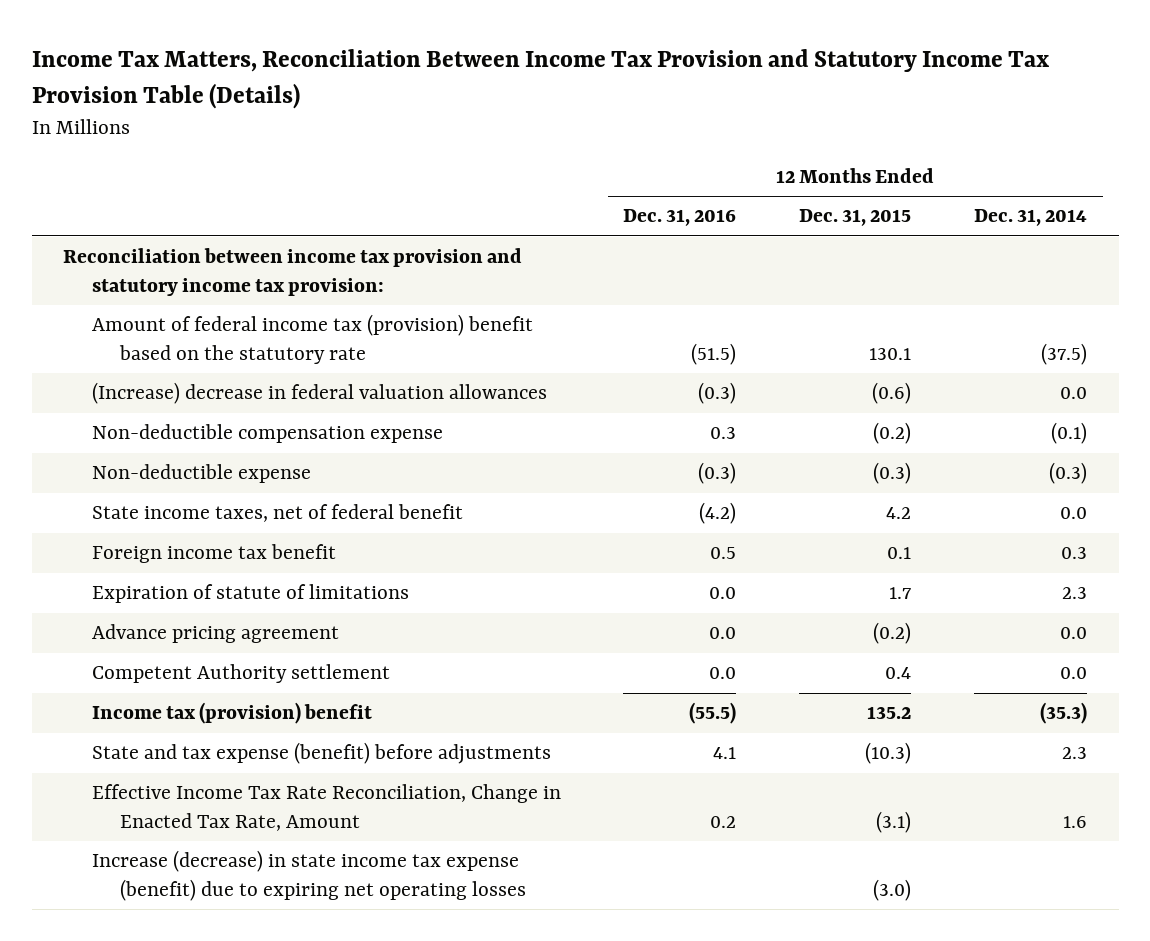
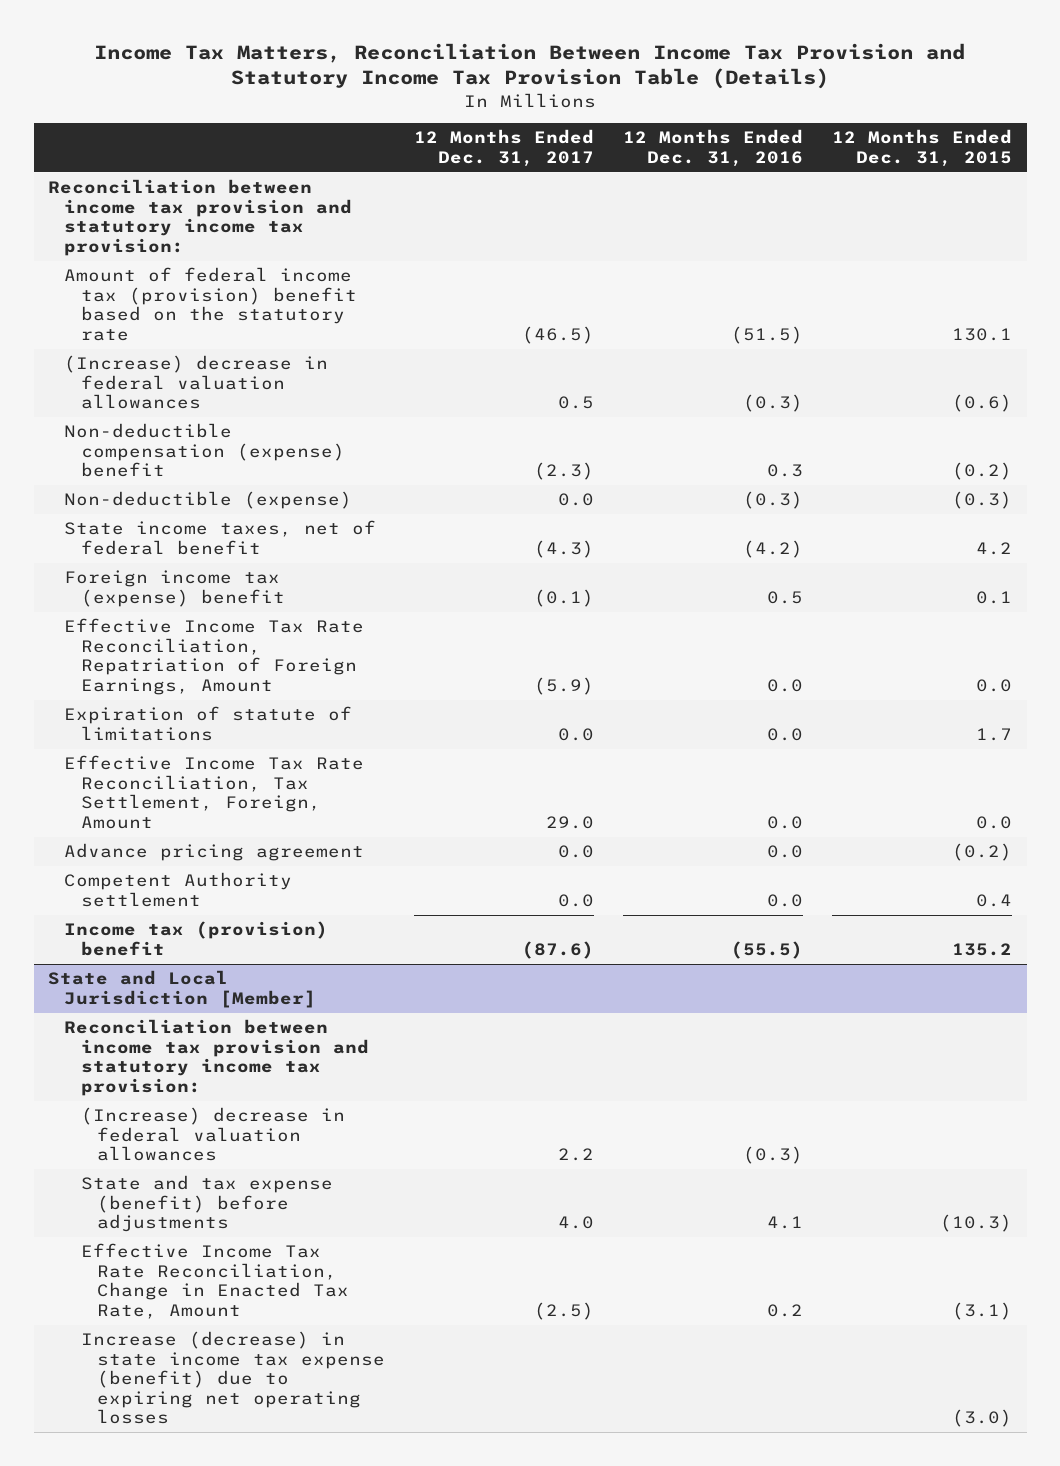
[974,209,1088,227] Dec. 31, 2014 -> none
none -> [413,129,594,167] 12 Months Ended Dec. 31, 2017
[91,424,443,444] Non-deductible compensation expense -> [64,423,345,478] Non-deductible compensation (expense) benefit
[91,464,311,484] Non-deductible expense -> [64,491,353,510] Non-deductible (expense)
[91,544,336,564] Foreign income tax benefit -> [64,570,285,607] Foreign income tax (expense) benefit
none -> [64,618,365,695] Effective Income Tax Rate Reconciliation, Repatriation of Foreign Earnings, Amount
none -> [64,755,365,829] Effective Income Tax Rate Reconciliation, Tax Settlement, Foreign, Amount
none -> [48,970,317,1008] State and Local Jurisdiction [Member]
none -> [64,1019,369,1096] Reconciliation between income tax provision and statutory income tax provision:
none -> [80,1107,345,1162] (Increase) decrease in federal valuation allowances

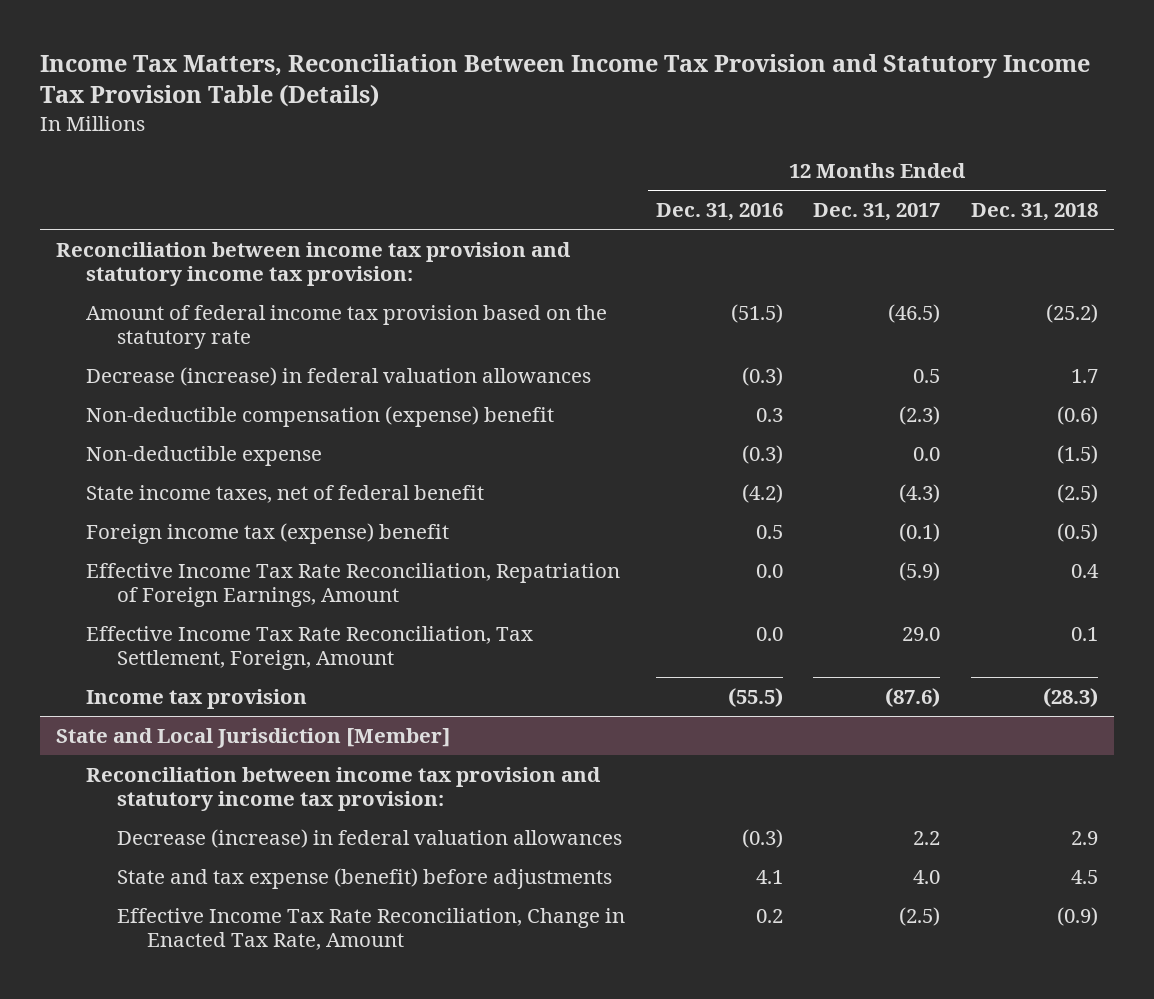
[832,129,1013,167] 12 Months Ended Dec. 31, 2015 -> none
none -> [971,203,1099,222] Dec. 31, 2018
[64,267,357,341] Amount of federal income tax (provision) benefit based on the statutory rate -> [86,304,608,350] Amount of federal income tax provision based on the statutory rate
[64,355,329,410] (Increase) decrease in federal valuation allowances -> [86,366,592,386] Decrease (increase) in federal valuation allowances
[64,491,353,510] Non-deductible (expense) -> [86,445,323,466] Non-deductible expense
[64,706,353,741] Expiration of statute of limitations -> none
[64,843,365,862] Advance pricing agreement -> none
[64,872,293,907] Competent Authority settlement -> none
[64,921,329,956] Income tax (provision) benefit -> [86,688,308,709] Income tax provision
[80,1107,345,1162] (Increase) decrease in federal valuation allowances -> [116,828,622,848] Decrease (increase) in federal valuation allowances
[80,1331,385,1424] Increase (decrease) in state income tax expense (benefit) due to expiring net operating losses -> none

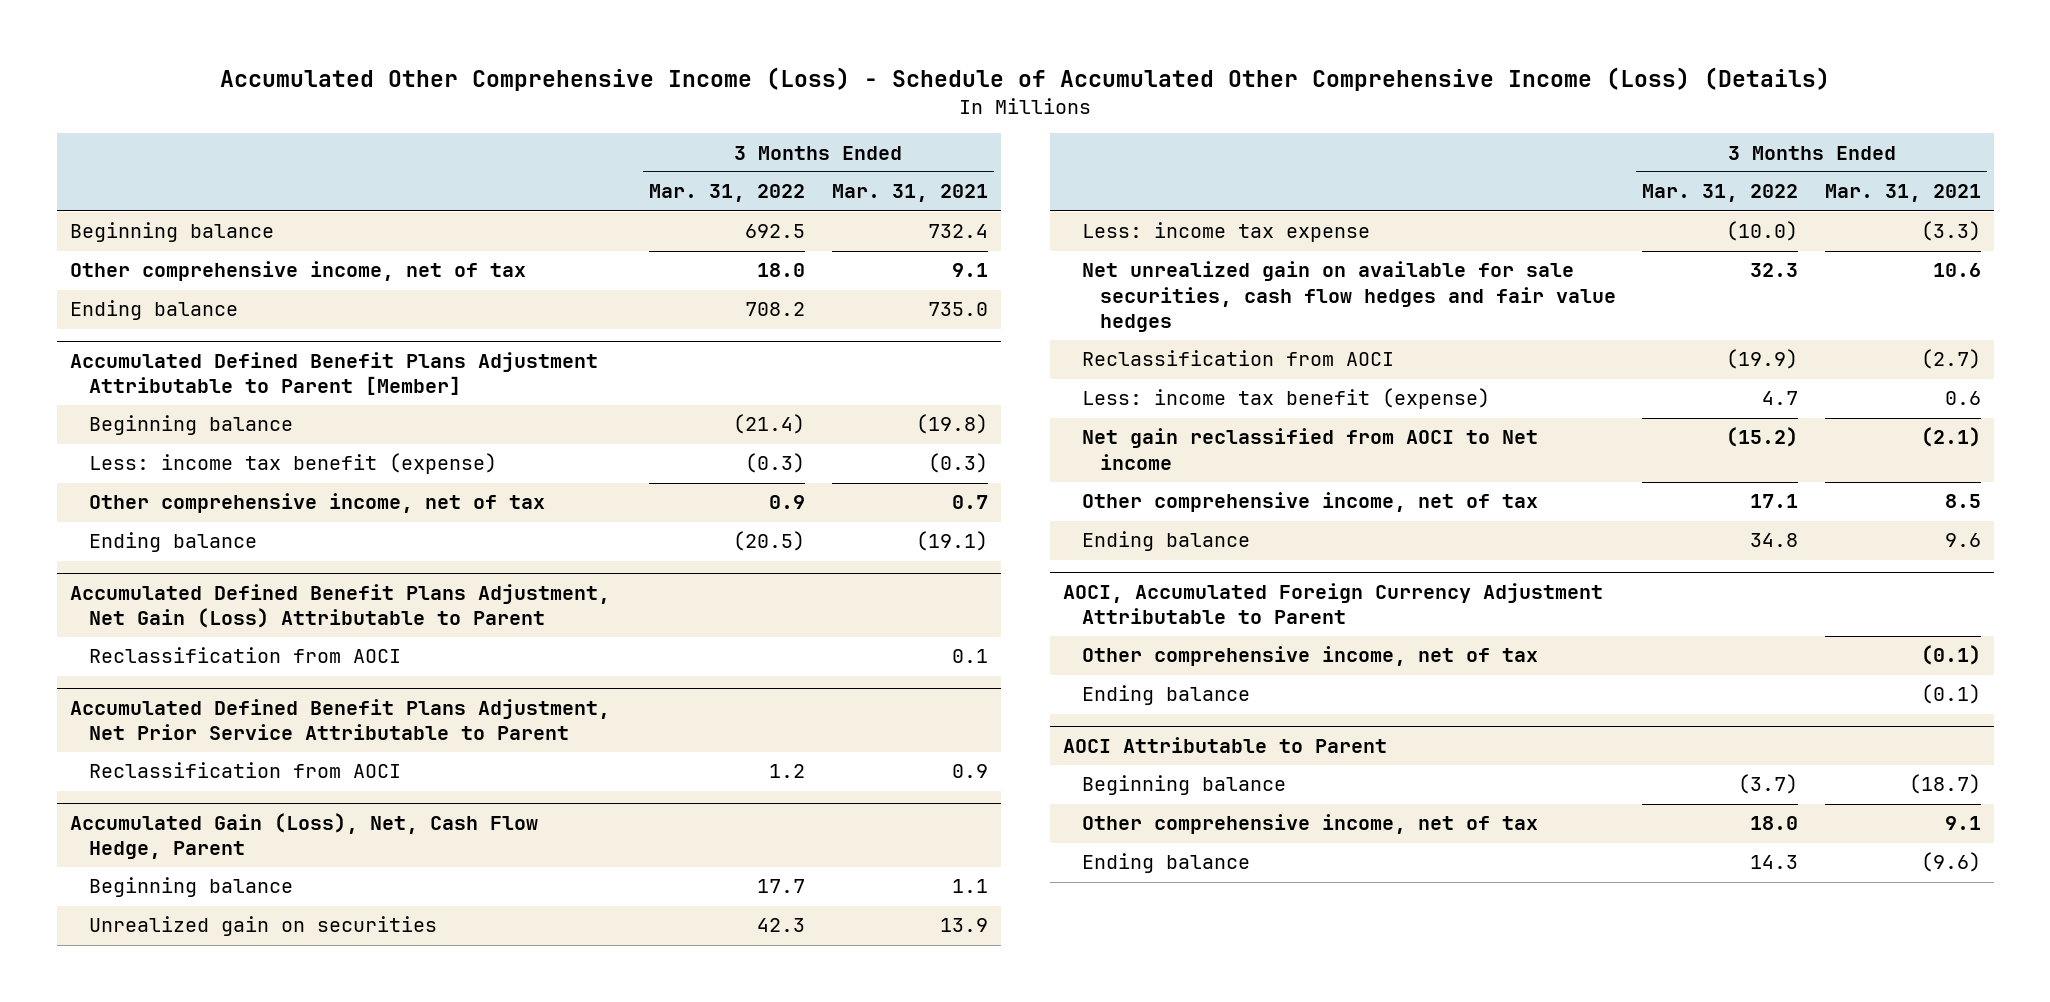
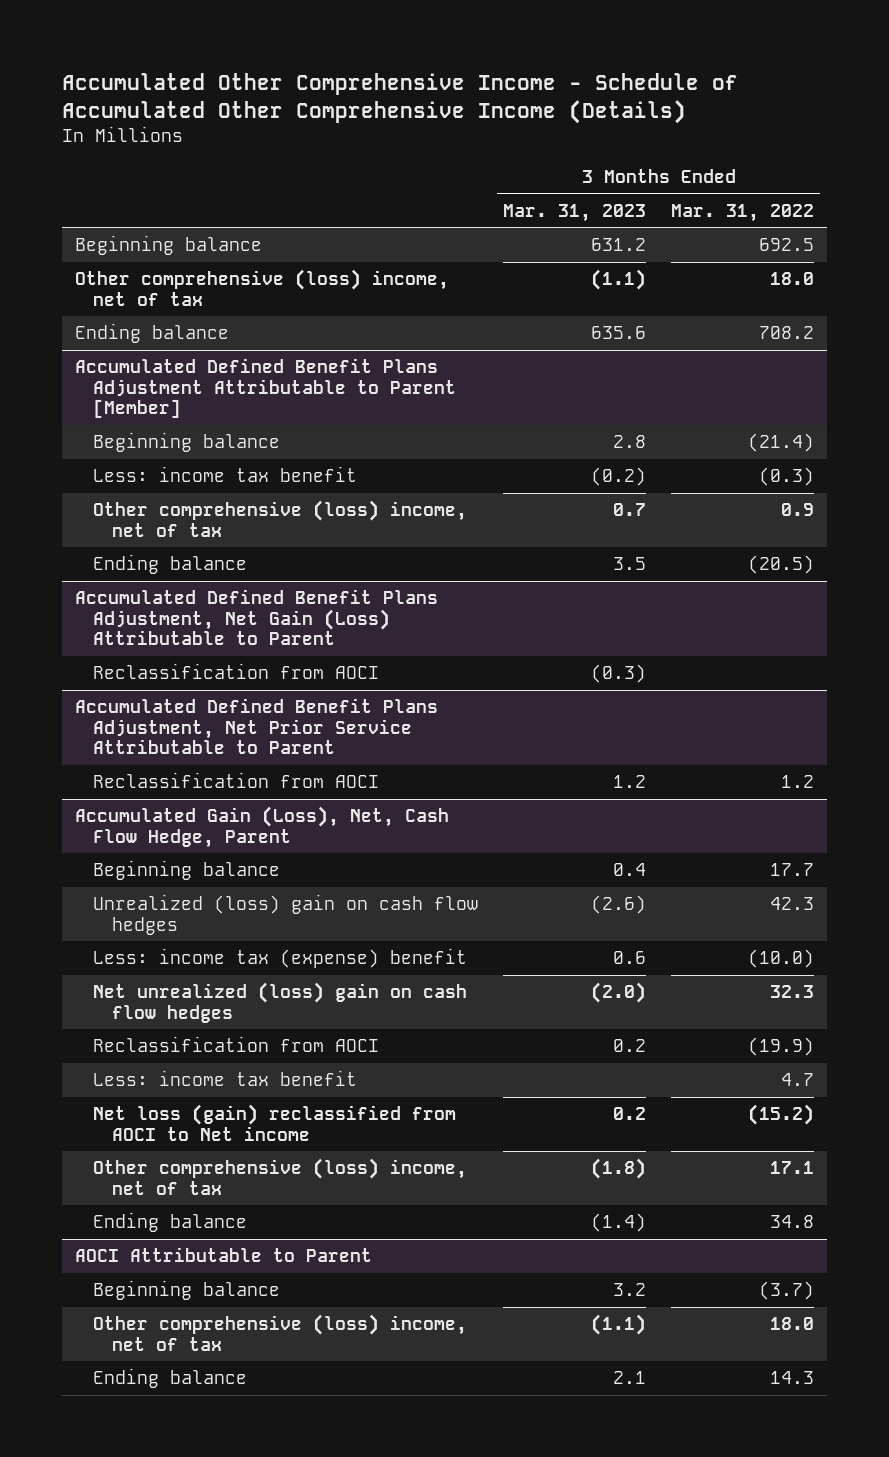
[220,67,1831,92] Accumulated Other Comprehensive Income (Loss) - Schedule of Accumulated Other Comprehensive Income (Loss) (Details) -> [62,72,739,124] Accumulated Other Comprehensive Income - Schedule of Accumulated Other Comprehensive Income (Details)
[831,184,988,203] Mar. 31, 2021 -> none
none -> [503,203,647,222] Mar. 31, 2023
[69,261,526,282] Other comprehensive income, net of tax -> [74,269,449,306] Other comprehensive (loss) income, net of tax
[88,453,497,475] Less: income tax benefit (expense) -> [93,466,358,483] Less: income tax benefit
[88,493,545,514] Other comprehensive income, net of tax -> [93,500,468,537] Other comprehensive (loss) income, net of tax
[88,916,437,937] Unrealized gain on securities -> [93,894,479,935] Unrealized (loss) gain on cash flow hedges
[1081,222,1370,243] Less: income tax expense -> [93,948,468,969] Less: income tax (expense) benefit
[1081,261,1617,332] Net unrealized gain on available for sale securities, cash flow hedges and fair value hedges -> [93,982,468,1023] Net unrealized (loss) gain on cash flow hedges
[1081,388,1490,410] Less: income tax benefit (expense) -> [93,1070,358,1087] Less: income tax benefit
[1081,428,1538,470] Net gain reclassified from AOCI to Net income -> [93,1104,457,1141] Net loss (gain) reclassified from AOCI to Net income
[1081,492,1538,513] Other comprehensive income, net of tax -> [93,1158,468,1195] Other comprehensive (loss) income, net of tax
[1062,583,1603,625] AOCI, Accumulated Foreign Currency Adjustment Attributable to Parent -> none
[1081,646,1538,667] Other comprehensive income, net of tax -> none
[1081,685,1250,706] Ending balance -> none
[1081,814,1538,835] Other comprehensive income, net of tax -> [93,1314,468,1351] Other comprehensive (loss) income, net of tax

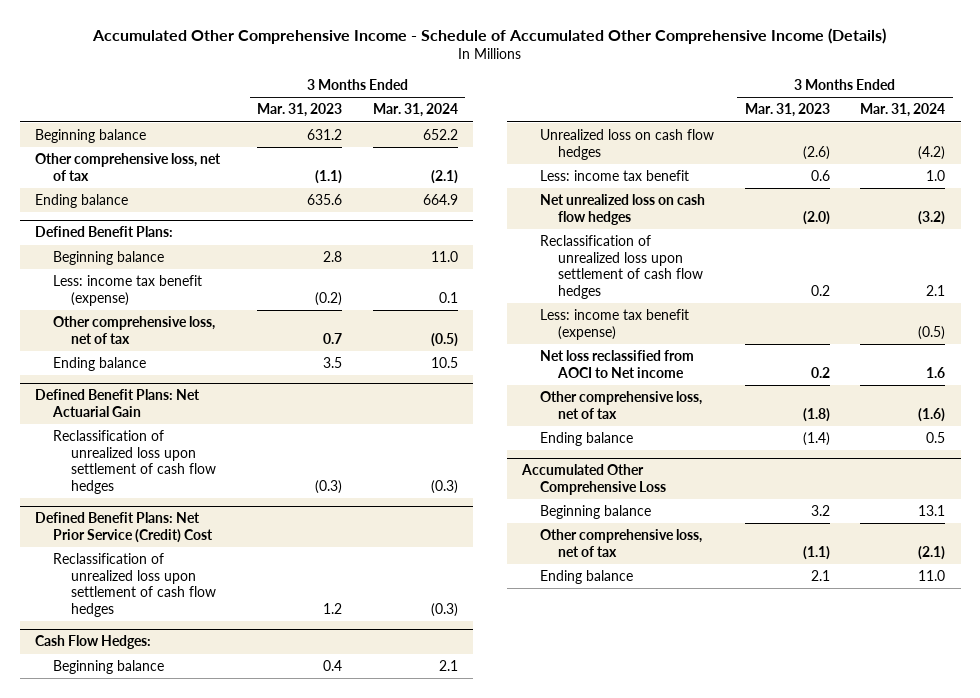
[671,203,815,222] Mar. 31, 2022 -> none
none -> [372,103,458,118] Mar. 31, 2024
[74,269,449,306] Other comprehensive (loss) income, net of tax -> [34,153,221,181] Other comprehensive loss, net of tax
[74,358,457,419] Accumulated Defined Benefit Plans Adjustment Attributable to Parent [Member] -> [34,226,173,238] Defined Benefit Plans:
[93,466,358,483] Less: income tax benefit -> [52,275,202,306] Less: income tax benefit (expense)
[93,500,468,537] Other comprehensive (loss) income, net of tax -> [52,316,215,344] Other comprehensive loss, net of tax
[74,589,438,646] Accumulated Defined Benefit Plans Adjustment, Net Gain (Loss) Attributable to Parent -> [34,389,200,417] Defined Benefit Plans: Net Actuarial Gain
[93,663,380,680] Reclassification from AOCI -> [52,430,216,494] Reclassification of unrealized loss upon settlement of cash flow hedges
[74,698,438,755] Accumulated Defined Benefit Plans Adjustment, Net Prior Service Attributable to Parent -> [34,512,213,543] Defined Benefit Plans: Net Prior Service (Credit) Cost
[93,772,380,789] Reclassification from AOCI -> [52,553,216,617] Reclassification of unrealized loss upon settlement of cash flow hedges
[74,806,449,848] Accumulated Gain (Loss), Net, Cash Flow Hedge, Parent -> [34,635,151,650] Cash Flow Hedges:
[93,894,479,935] Unrealized (loss) gain on cash flow hedges -> [540,129,715,160] Unrealized loss on cash flow hedges
[93,948,468,969] Less: income tax (expense) benefit -> [540,170,690,182] Less: income tax benefit
[93,982,468,1023] Net unrealized (loss) gain on cash flow hedges -> [540,194,706,225] Net unrealized loss on cash flow hedges
[93,1036,380,1053] Reclassification from AOCI -> [540,235,704,299] Reclassification of unrealized loss upon settlement of cash flow hedges
[93,1070,358,1087] Less: income tax benefit -> [540,309,690,340] Less: income tax benefit (expense)
[93,1104,457,1141] Net loss (gain) reclassified from AOCI to Net income -> [540,350,695,378] Net loss reclassified from AOCI to Net income
[93,1158,468,1195] Other comprehensive (loss) income, net of tax -> [540,391,703,419] Other comprehensive loss, net of tax
[74,1247,372,1263] AOCI Attributable to Parent -> [521,464,667,495] Accumulated Other Comprehensive Loss
[93,1314,468,1351] Other comprehensive (loss) income, net of tax -> [540,529,703,557] Other comprehensive loss, net of tax

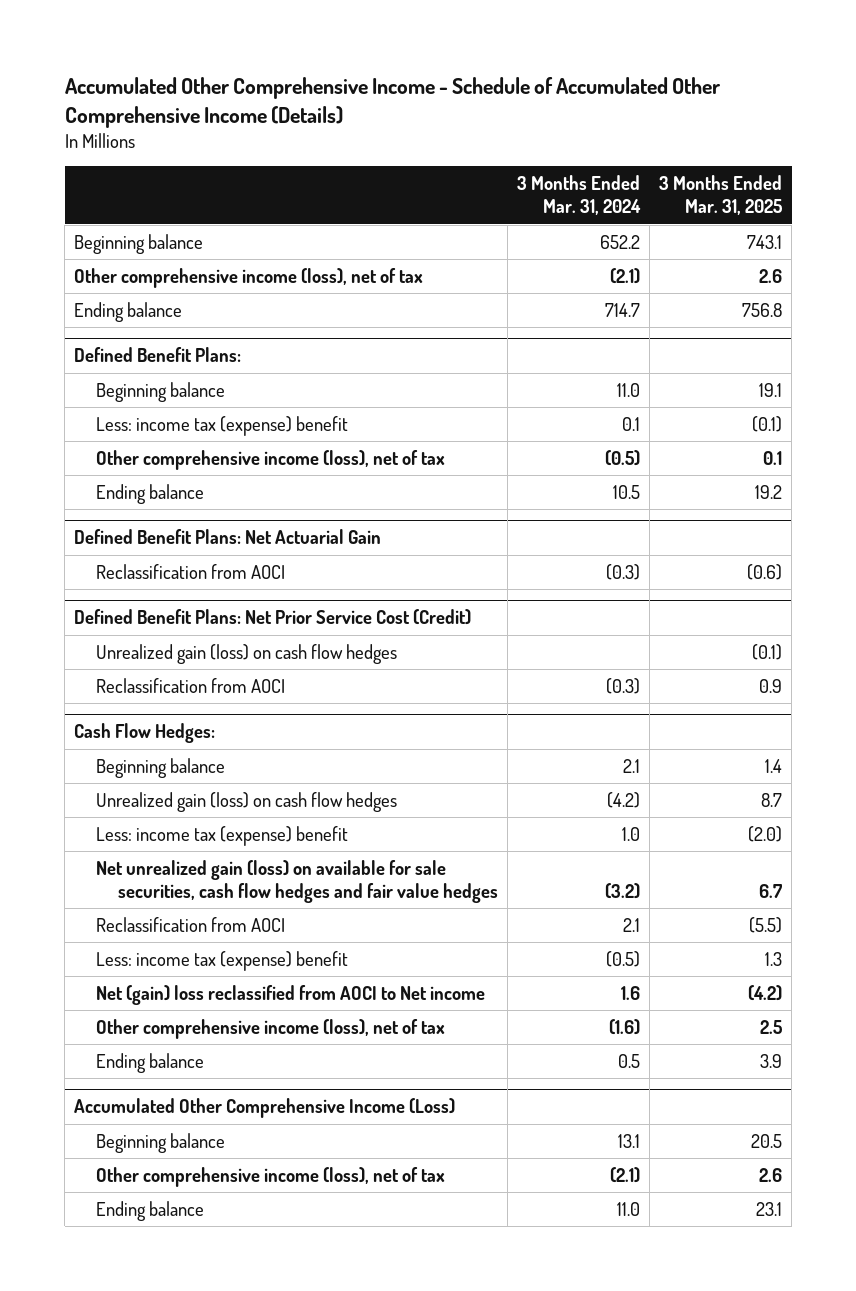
[257,103,343,118] Mar. 31, 2023 -> none
none -> [659,175,783,216] 3 Months Ended Mar. 31, 2025
[34,153,221,181] Other comprehensive loss, net of tax -> [74,267,424,288] Other comprehensive income (loss), net of tax
[422,194,458,206] 664.9 -> [604,302,640,317] 714.7
[52,275,202,306] Less: income tax benefit (expense) -> [95,415,348,436] Less: income tax (expense) benefit
[52,316,215,344] Other comprehensive loss, net of tax -> [95,449,445,470] Other comprehensive income (loss), net of tax
[52,430,216,494] Reclassification of unrealized loss upon settlement of cash flow hedges -> [95,563,285,579] Reclassification from AOCI
[34,512,213,543] Defined Benefit Plans: Net Prior Service (Credit) Cost -> [74,609,472,626] Defined Benefit Plans: Net Prior Service Cost (Credit)
none -> [95,643,397,664] Unrealized gain (loss) on cash flow hedges
[52,553,216,617] Reclassification of unrealized loss upon settlement of cash flow hedges -> [95,677,285,693] Reclassification from AOCI
[540,129,715,160] Unrealized loss on cash flow hedges -> [95,791,397,812] Unrealized gain (loss) on cash flow hedges
[540,170,690,182] Less: income tax benefit -> [95,825,348,846] Less: income tax (expense) benefit
[540,194,706,225] Net unrealized loss on cash flow hedges -> [95,859,498,904] Net unrealized gain (loss) on available for sale securities, cash flow hedges and fair value hedges
[540,235,704,299] Reclassification of unrealized loss upon settlement of cash flow hedges -> [95,916,285,932] Reclassification from AOCI
[540,309,690,340] Less: income tax benefit (expense) -> [95,950,348,971] Less: income tax (expense) benefit
[540,350,695,378] Net loss reclassified from AOCI to Net income -> [95,984,485,1005] Net (gain) loss reclassified from AOCI to Net income
[540,391,703,419] Other comprehensive loss, net of tax -> [95,1018,445,1039] Other comprehensive income (loss), net of tax
[521,464,667,495] Accumulated Other Comprehensive Loss -> [74,1098,456,1119] Accumulated Other Comprehensive Income (Loss)
[540,529,703,557] Other comprehensive loss, net of tax -> [95,1166,445,1187] Other comprehensive income (loss), net of tax

